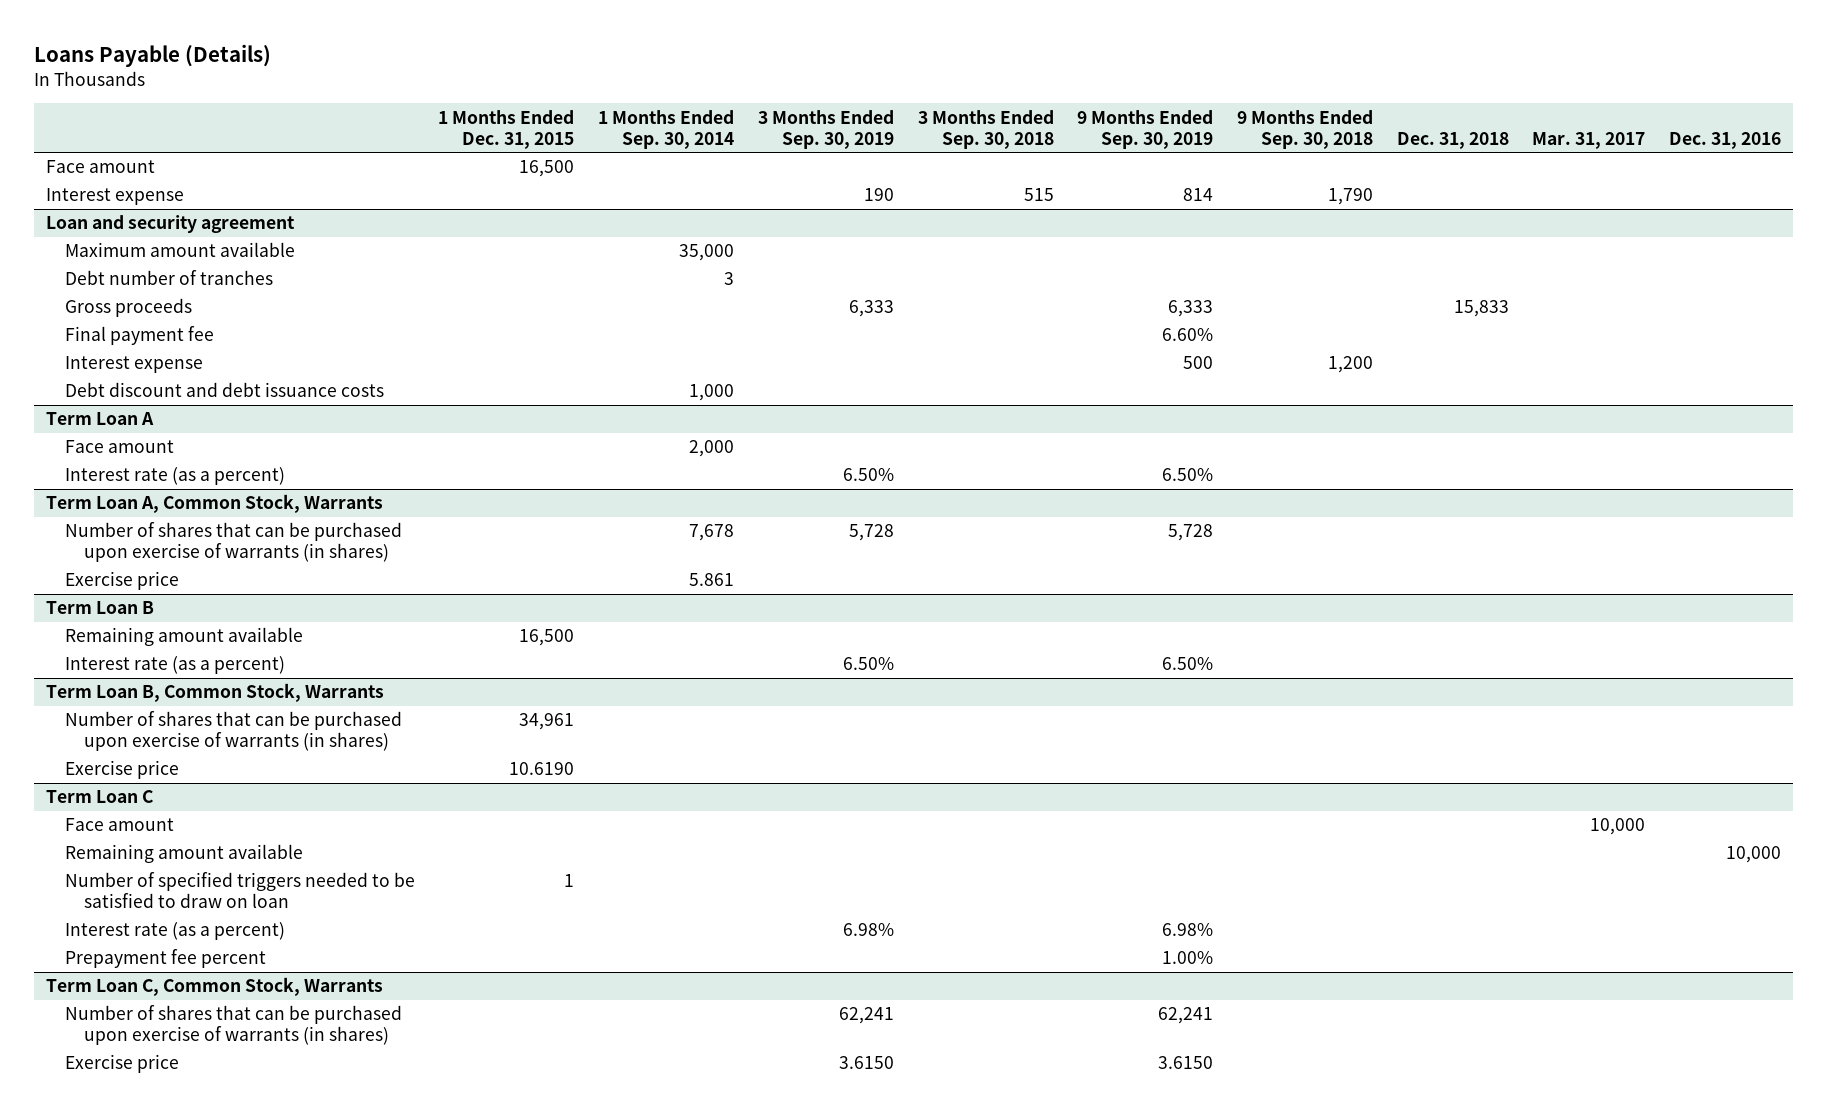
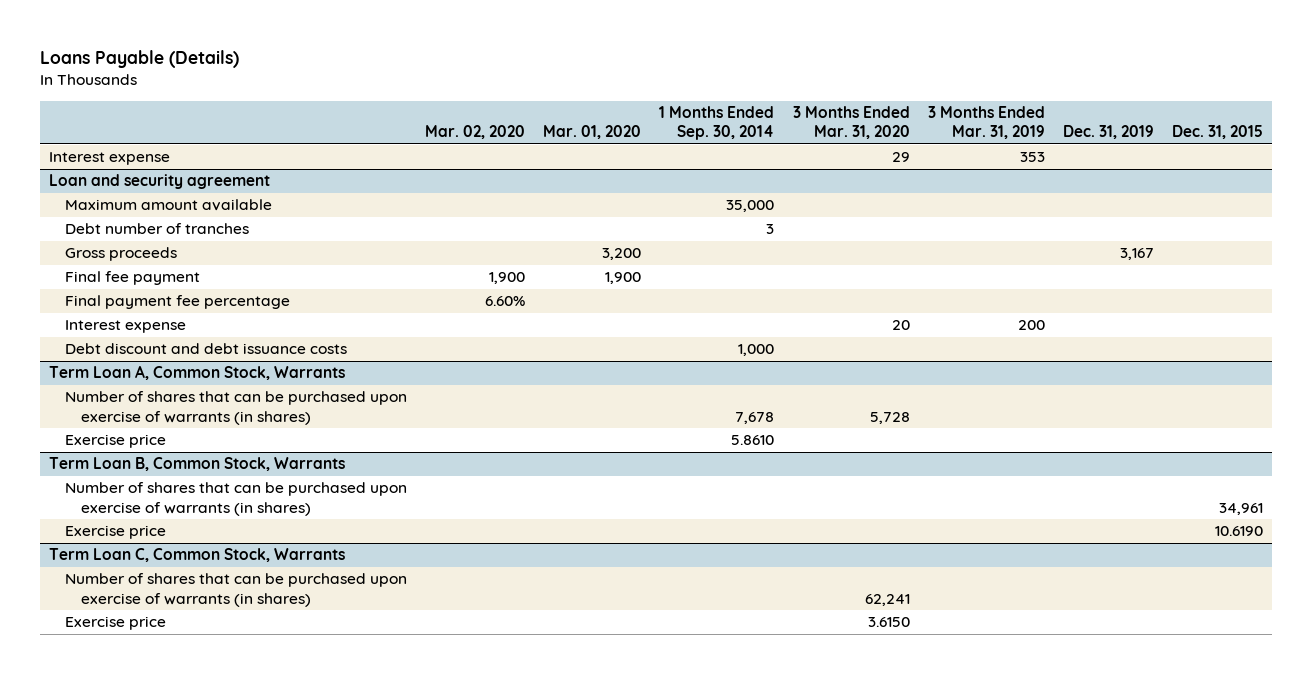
[438,109,575,149] 1 Months Ended Dec. 31, 2015 -> none
[757,109,894,149] 3 Months Ended Sep. 30, 2019 -> none
[917,109,1054,149] 3 Months Ended Sep. 30, 2018 -> none
[1077,109,1214,149] 9 Months Ended Sep. 30, 2019 -> none
[1236,109,1373,149] 9 Months Ended Sep. 30, 2018 -> none
[1396,131,1509,149] Dec. 31, 2018 -> none
[1532,131,1646,149] Mar. 31, 2017 -> none
[1668,131,1781,149] Dec. 31, 2016 -> none
none -> [425,125,526,140] Mar. 02, 2020
none -> [543,125,642,140] Mar. 01, 2020
none -> [792,105,910,140] 3 Months Ended Mar. 31, 2020
none -> [927,105,1045,140] 3 Months Ended Mar. 31, 2019
none -> [1062,125,1154,140] Dec. 31, 2019
none -> [1171,125,1263,140] Dec. 31, 2015
[45,160,155,174] Face amount -> none
[64,326,214,346] Final payment fee -> [65,271,201,286] Final fee payment
none -> [65,295,291,310] Final payment fee percentage
[45,412,154,426] Term Loan A -> none
[64,440,174,454] Face amount -> none
[64,467,285,486] Interest rate (as a percent) -> none
[45,601,154,615] Term Loan B -> none
[64,627,303,647] Remaining amount available -> none
[64,656,285,675] Interest rate (as a percent) -> none
[689,573,735,587] 5.861 -> [731,435,775,446] 5.8610
[45,790,153,804] Term Loan C -> none
[64,818,174,832] Face amount -> none
[64,844,303,864] Remaining amount available -> none
[64,872,415,909] Number of specified triggers needed to be satisfied to draw on loan -> none
[64,922,285,941] Interest rate (as a percent) -> none
[64,949,266,969] Prepayment fee percent -> none

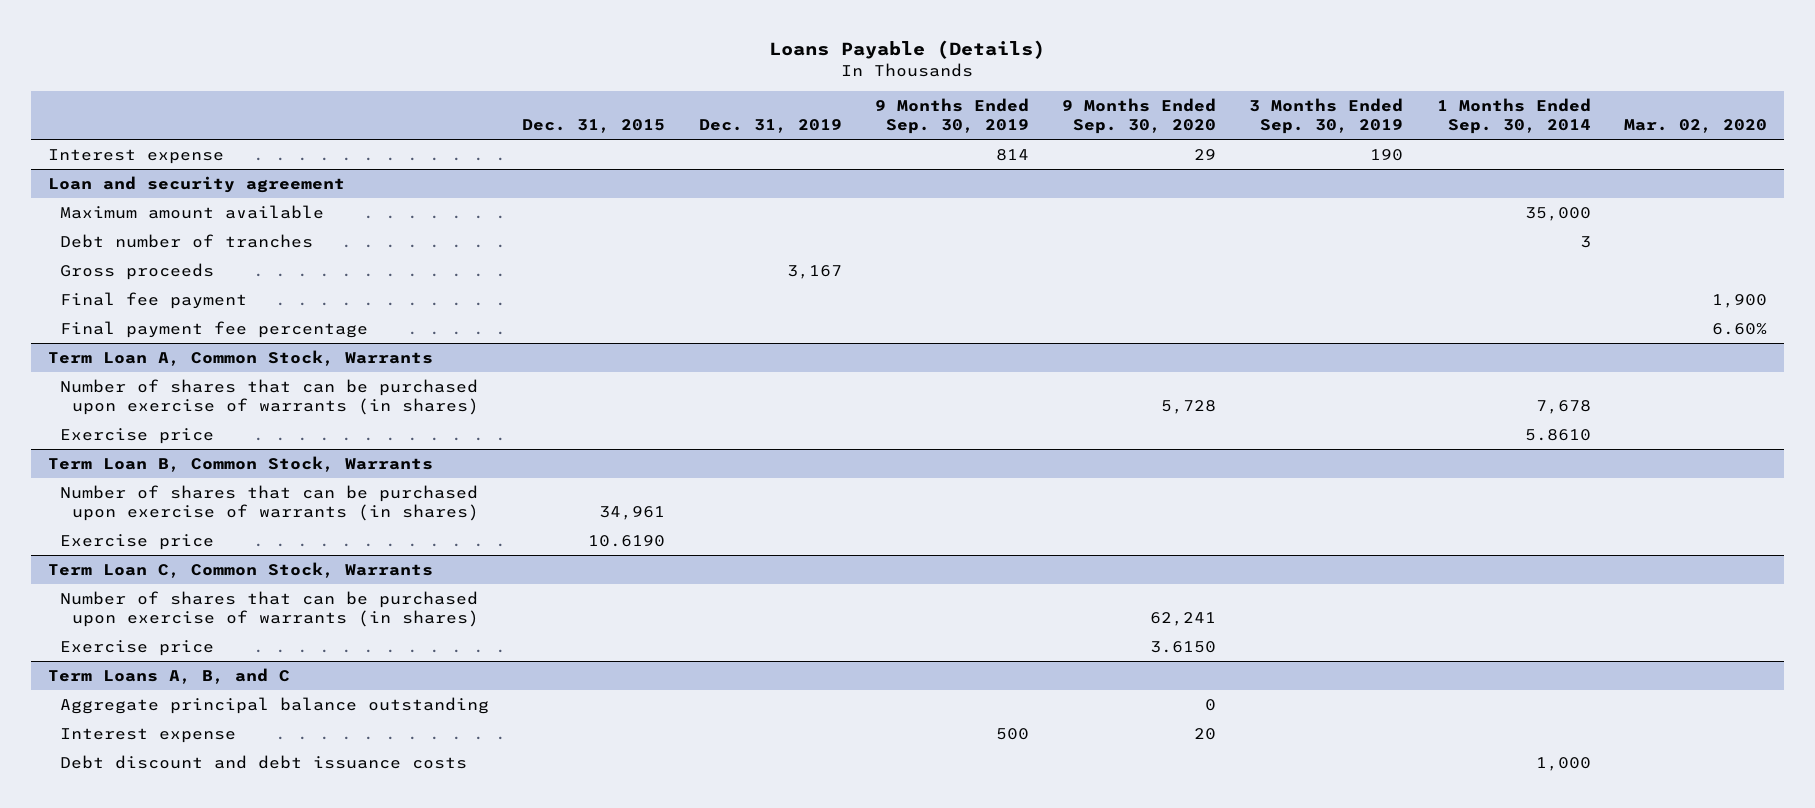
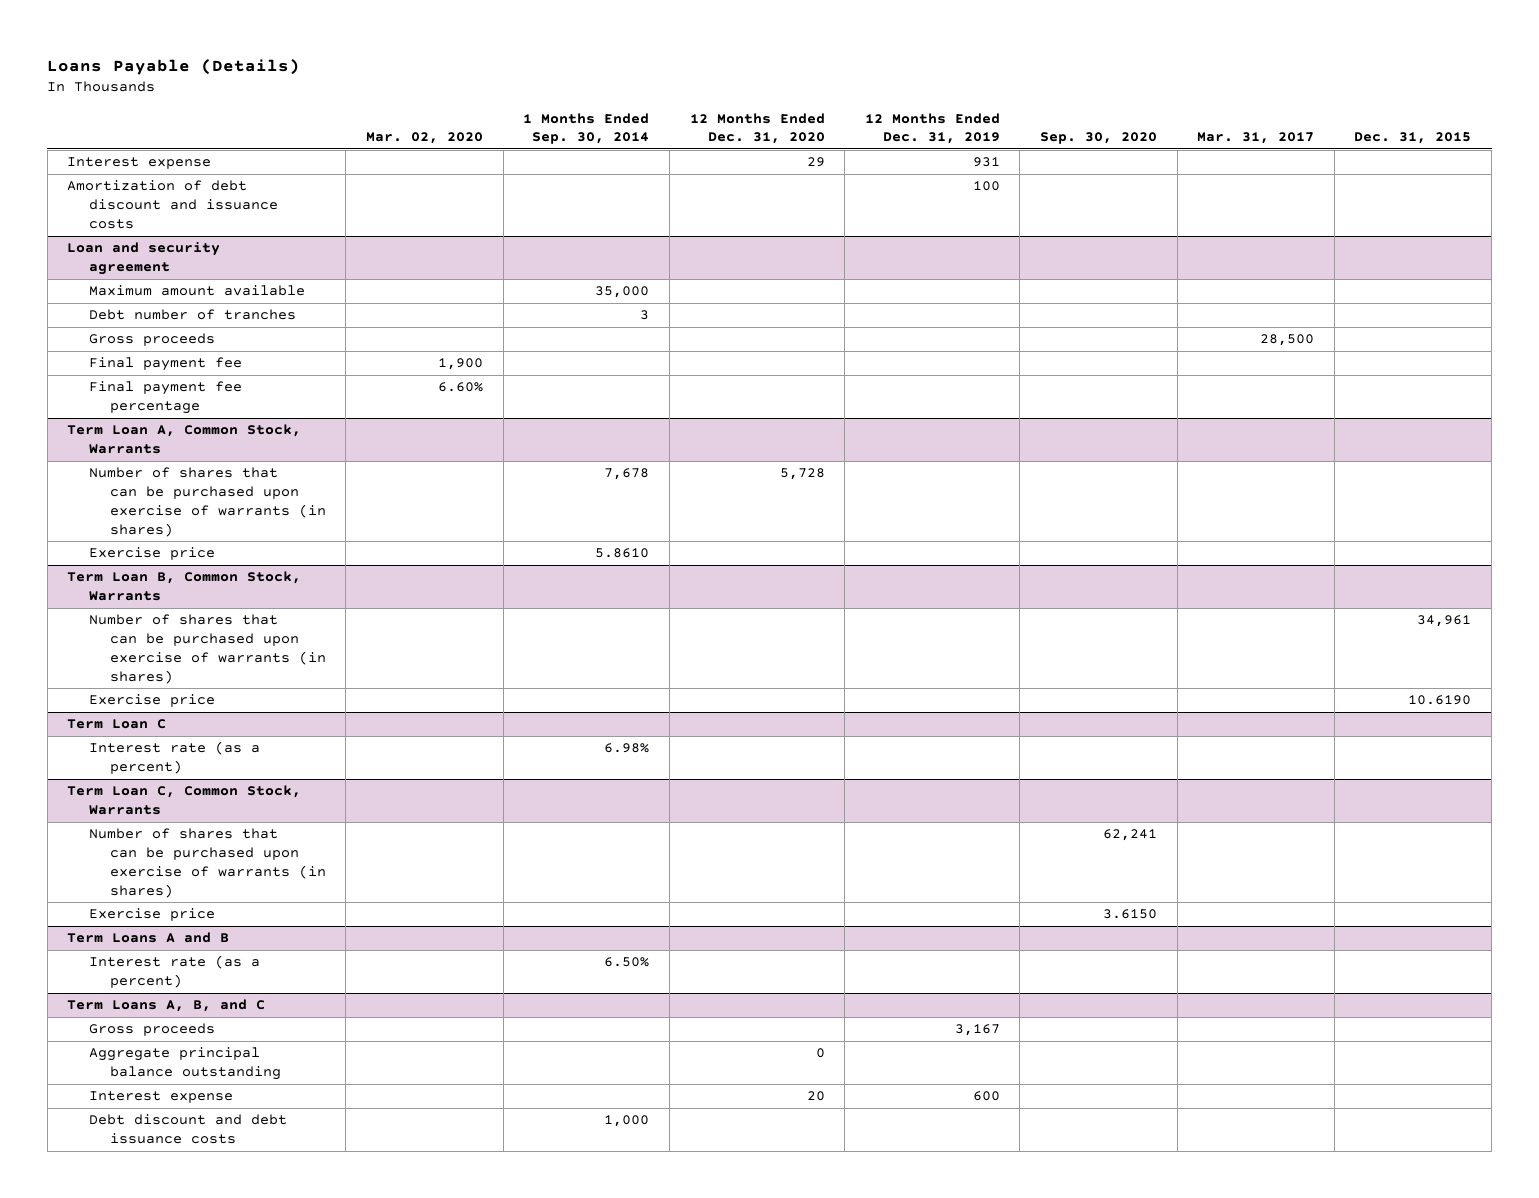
[698,119,842,134] Dec. 31, 2019 -> none
[874,98,1029,135] 9 Months Ended Sep. 30, 2019 -> none
[1062,98,1217,135] 9 Months Ended Sep. 30, 2020 -> none
[1249,98,1404,135] 3 Months Ended Sep. 30, 2019 -> none
none -> [689,112,825,145] 12 Months Ended Dec. 31, 2020
none -> [864,112,1000,145] 12 Months Ended Dec. 31, 2019
none -> [1039,132,1157,145] Sep. 30, 2020
none -> [1197,132,1315,145] Mar. 31, 2017
none -> [67,180,278,230] Amortization of debt discount and issuance costs
[60,291,248,309] Final fee payment -> [88,357,242,372] Final payment fee
none -> [67,719,167,730] Term Loan C
none -> [88,741,260,775] Interest rate (as a percent)
none -> [67,932,230,944] Term Loans A and B
none -> [88,955,260,989] Interest rate (as a percent)
none -> [88,1023,215,1037] Gross proceeds

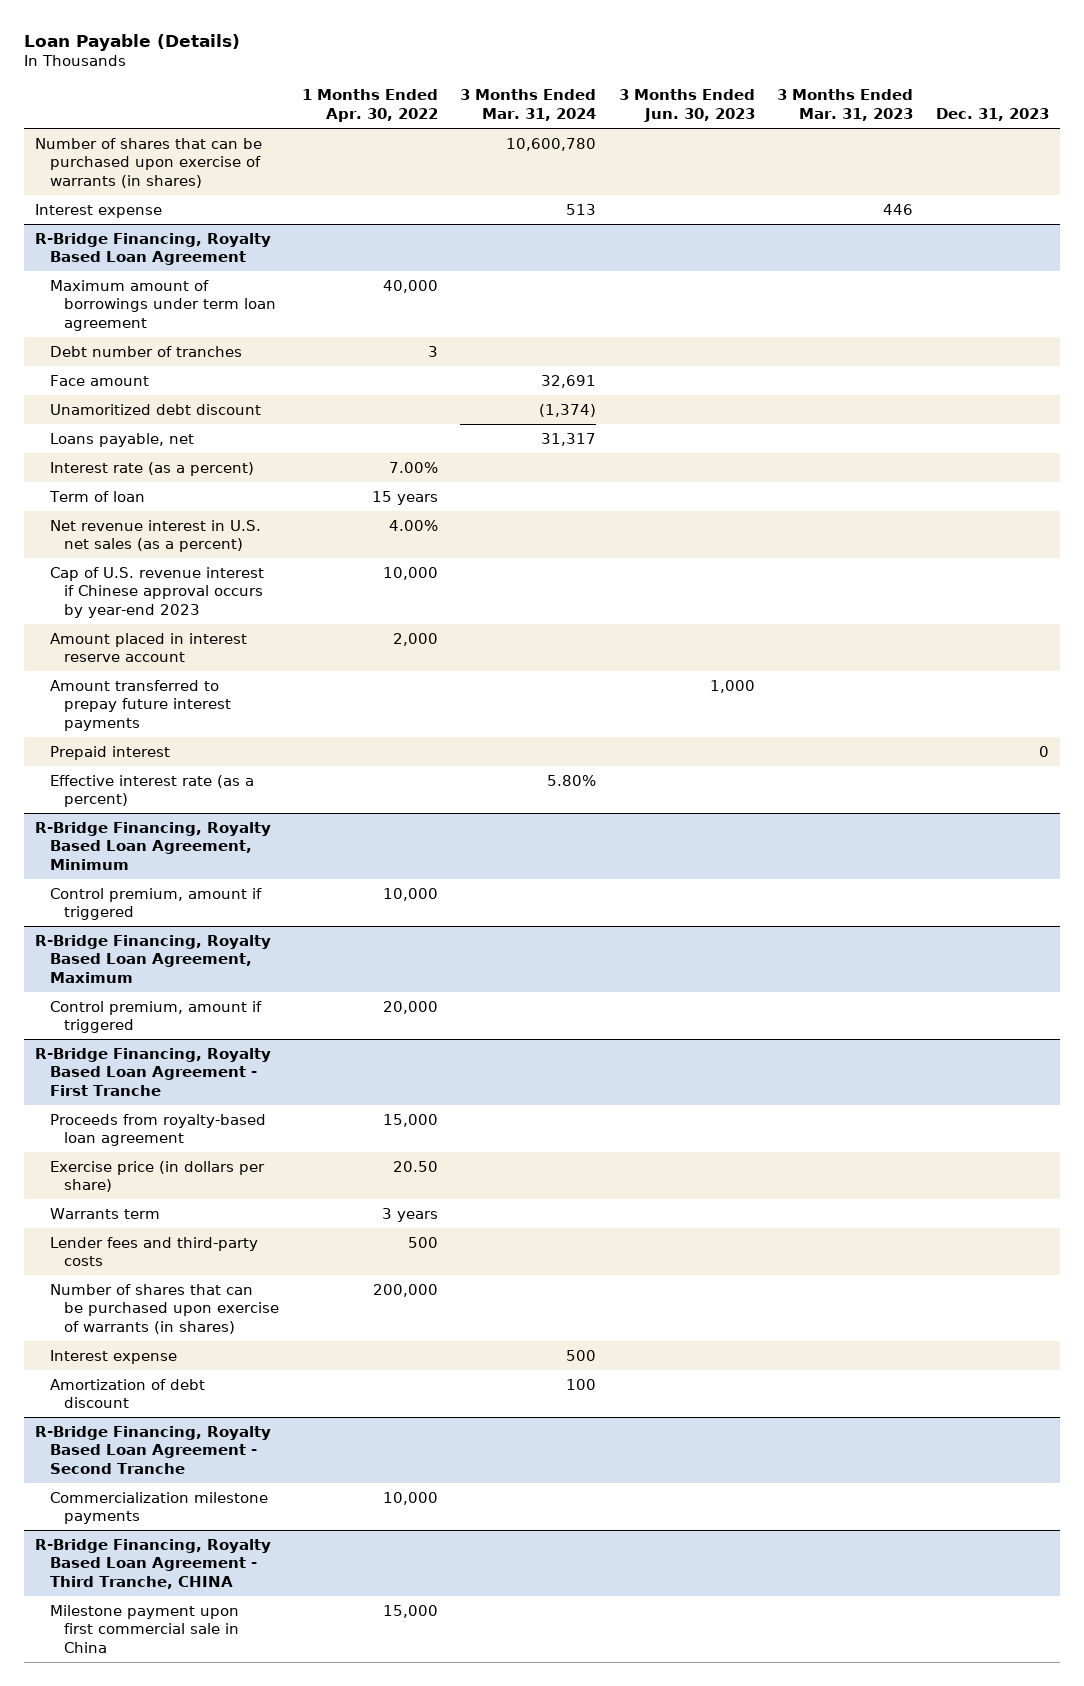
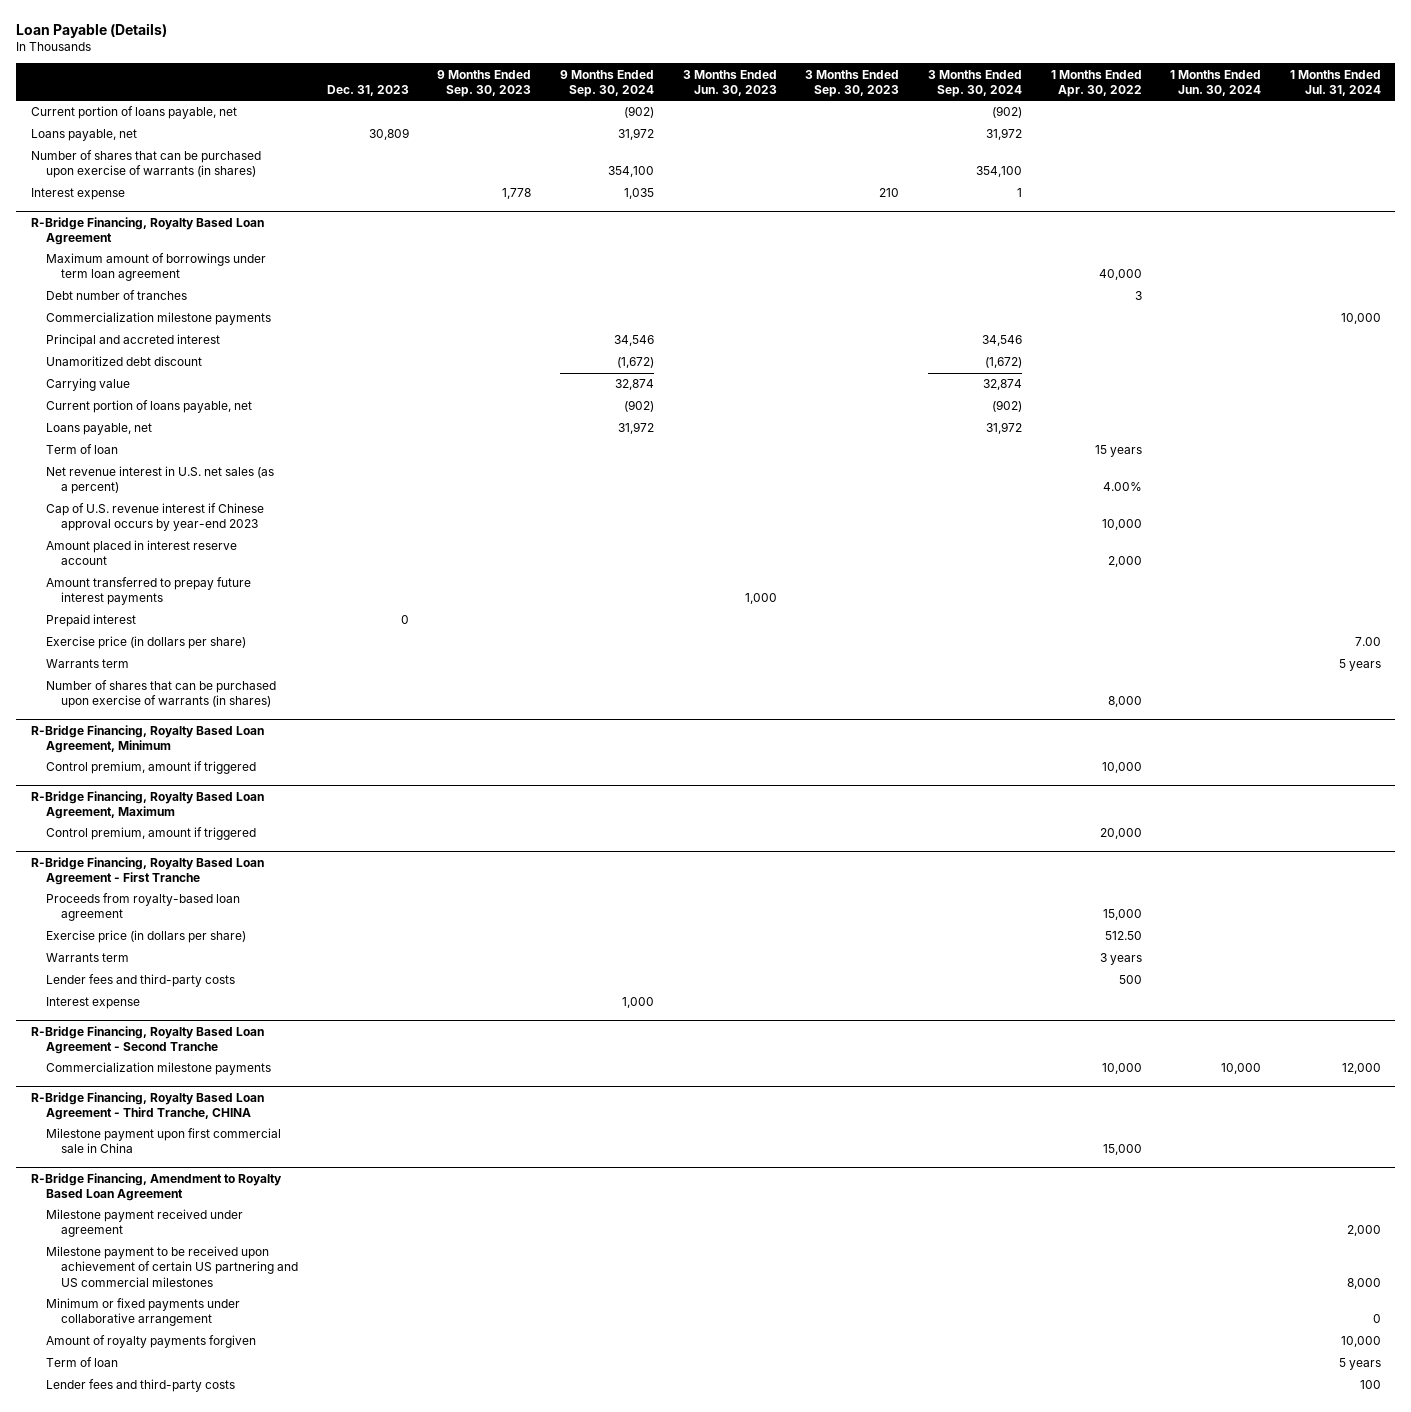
[460,89,597,122] 3 Months Ended Mar. 31, 2024 -> none
[777,89,914,122] 3 Months Ended Mar. 31, 2023 -> none
none -> [437,69,532,97] 9 Months Ended Sep. 30, 2023
none -> [559,69,654,97] 9 Months Ended Sep. 30, 2024
none -> [805,69,900,97] 3 Months Ended Sep. 30, 2023
none -> [927,69,1022,97] 3 Months Ended Sep. 30, 2024
none -> [1170,69,1262,96] 1 Months Ended Jun. 30, 2024
none -> [1289,69,1381,96] 1 Months Ended Jul. 31, 2024
none -> [30,106,237,120] Current portion of loans payable, net
none -> [30,129,137,142] Loans payable, net
none -> [45,312,271,326] Commercialization milestone payments
[49,374,149,386] Face amount -> [45,334,220,348] Principal and accreted interest
none -> [45,378,130,392] Carrying value
none -> [45,400,252,414] Current portion of loans payable, net
[49,461,254,476] Interest rate (as a percent) -> none
[49,774,254,808] Effective interest rate (as a percent) -> none
none -> [45,636,246,650] Exercise price (in dollars per share)
none -> [45,659,129,669] Warrants term
none -> [45,680,276,709] Number of shares that can be purchased upon exercise of warrants (in shares)
[392,1160,438,1172] 20.50 -> [1104,931,1142,941] 512.50
[49,1283,280,1335] Number of shares that can be purchased upon exercise of warrants (in shares) -> none
[49,1378,205,1409] Amortization of debt discount -> none
none -> [30,1172,282,1202] R-Bridge Financing, Amendment to Royalty Based Loan Agreement
none -> [45,1209,243,1238] Milestone payment received under agreement
none -> [45,1246,299,1287] Milestone payment to be received upon achievement of certain US partnering and US commercial milestones
none -> [45,1298,240,1327] Minimum or fixed payments under collaborative arrangement
none -> [45,1335,256,1349] Amount of royalty payments forgiven
none -> [45,1357,118,1368] Term of loan
none -> [45,1379,235,1393] Lender fees and third-party costs

